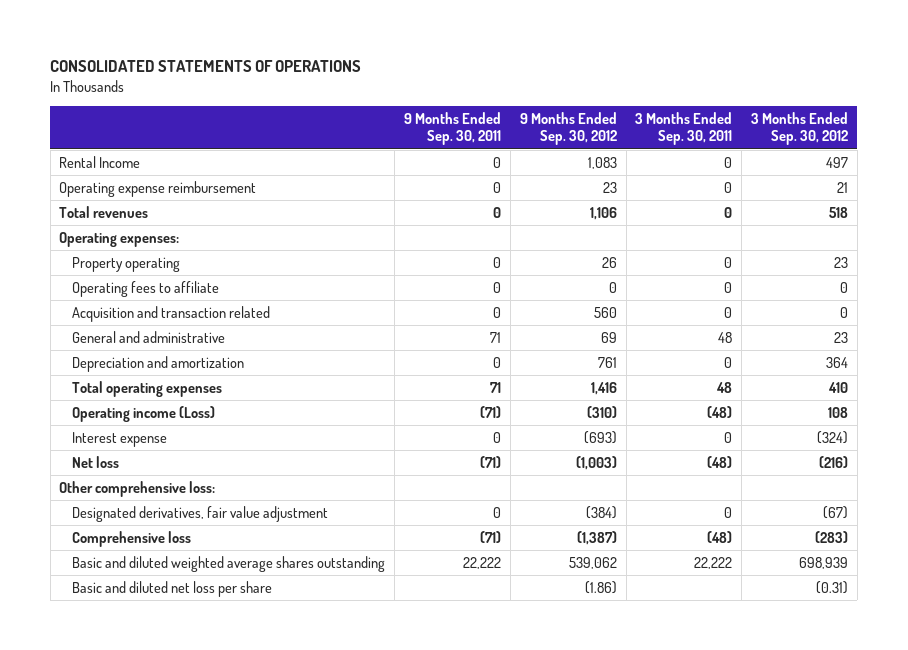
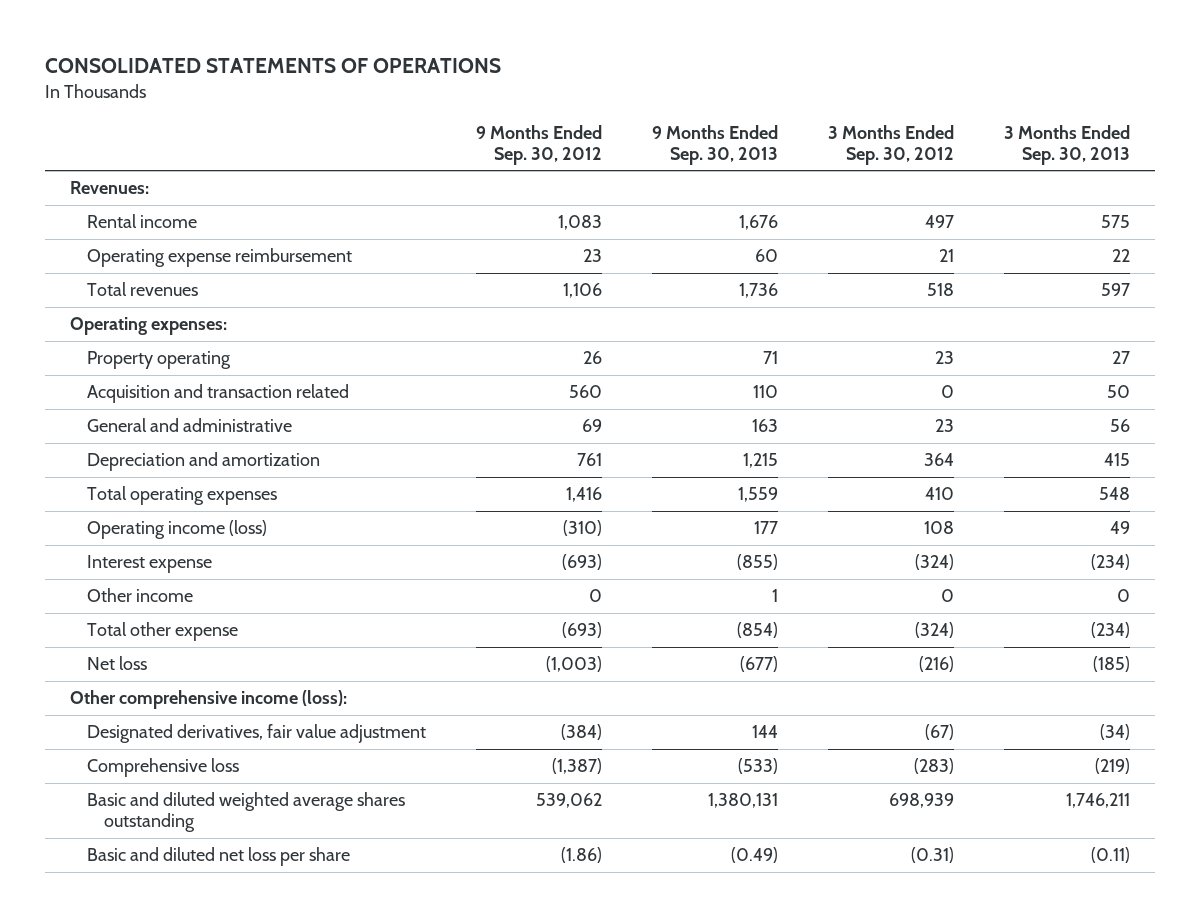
[404,112,502,146] 9 Months Ended Sep. 30, 2011 -> none
[635,112,733,146] 3 Months Ended Sep. 30, 2011 -> none
none -> [652,124,779,165] 9 Months Ended Sep. 30, 2013
none -> [1004,124,1131,165] 3 Months Ended Sep. 30, 2013
none -> [69,181,149,195] Revenues:
[59,155,141,168] Rental Income -> [86,214,197,229] Rental income
[72,280,220,297] Operating fees to affiliate -> none
[72,405,216,422] Operating income (Loss) -> [86,520,267,540] Operating income (loss)
none -> [86,588,193,603] Other income
none -> [86,622,238,642] Total other expense
[59,480,216,497] Other comprehensive loss: -> [69,690,347,710] Other comprehensive income (loss):

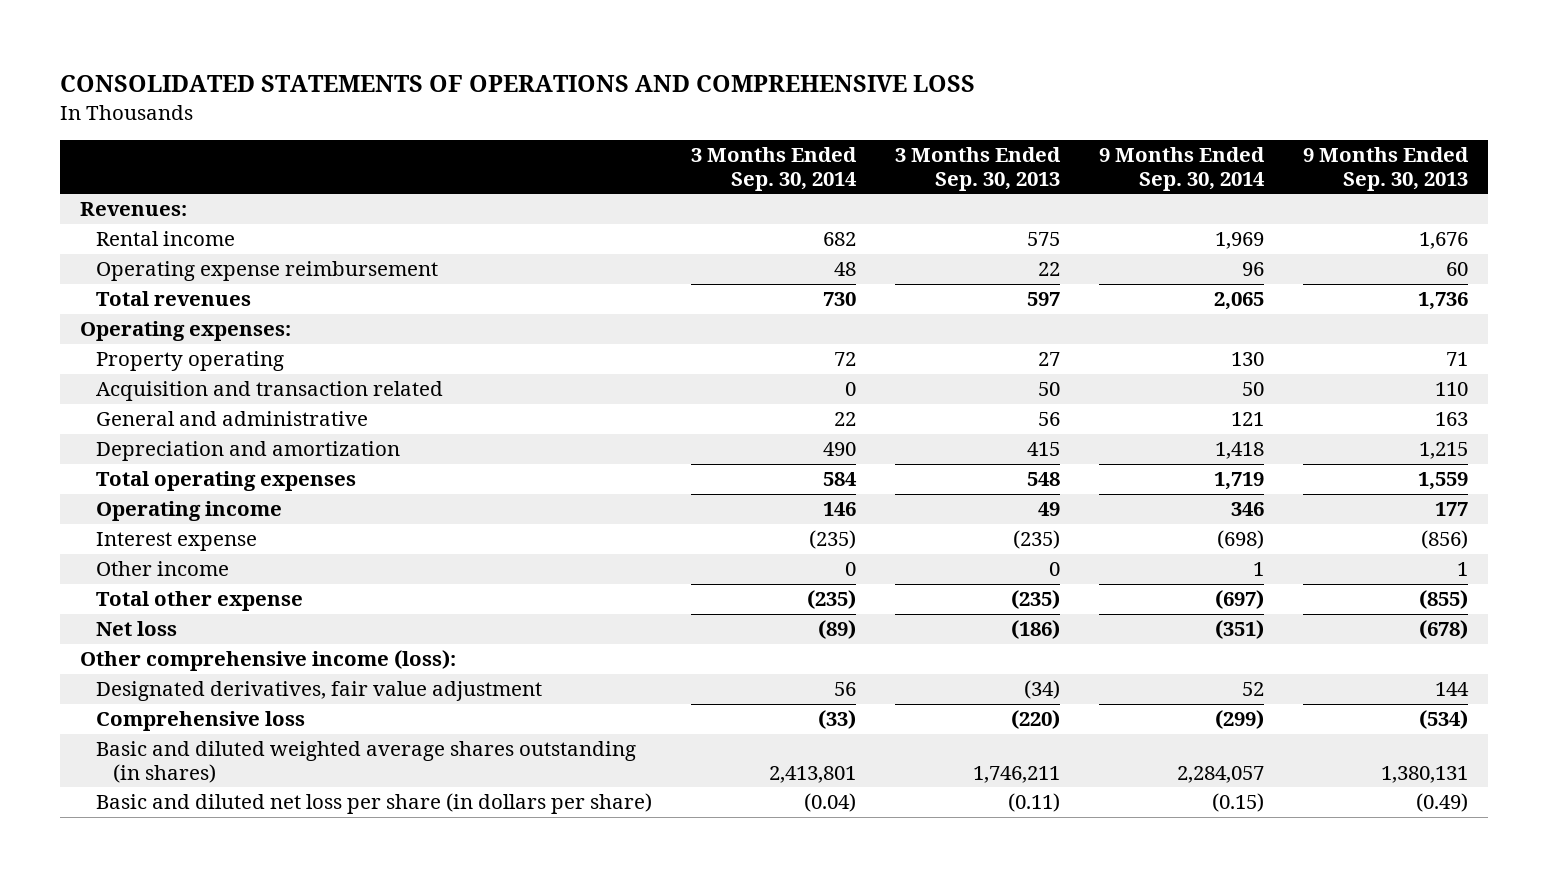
[44,57,501,73] CONSOLIDATED STATEMENTS OF OPERATIONS -> [60,74,976,92] CONSOLIDATED STATEMENTS OF OPERATIONS AND COMPREHENSIVE LOSS
[476,124,603,165] 9 Months Ended Sep. 30, 2012 -> none
[828,124,955,165] 3 Months Ended Sep. 30, 2012 -> none
none -> [691,147,858,191] 3 Months Ended Sep. 30, 2014
none -> [1099,147,1266,191] 9 Months Ended Sep. 30, 2014
[86,520,267,540] Operating income (loss) -> [96,501,283,522] Operating income
[737,554,779,571] (855) -> [1421,530,1469,550] (856)
[1091,554,1131,571] (234) -> [1013,530,1061,550] (235)
[737,622,779,639] (854) -> [1419,590,1469,610] (855)
[1091,622,1131,639] (234) -> [1011,590,1061,610] (235)
[740,656,779,673] (677) -> [1419,620,1469,640] (678)
[1093,656,1131,673] (185) -> [1011,620,1061,640] (186)
[738,758,779,775] (533) -> [1419,710,1469,730] (534)
[1095,758,1131,775] (219) -> [1011,710,1061,730] (220)
[86,792,405,833] Basic and diluted weighted average shares outstanding -> [96,741,637,783] Basic and diluted weighted average shares outstanding (in shares)
[86,847,350,867] Basic and diluted net loss per share -> [96,793,653,815] Basic and diluted net loss per share (in dollars per share)

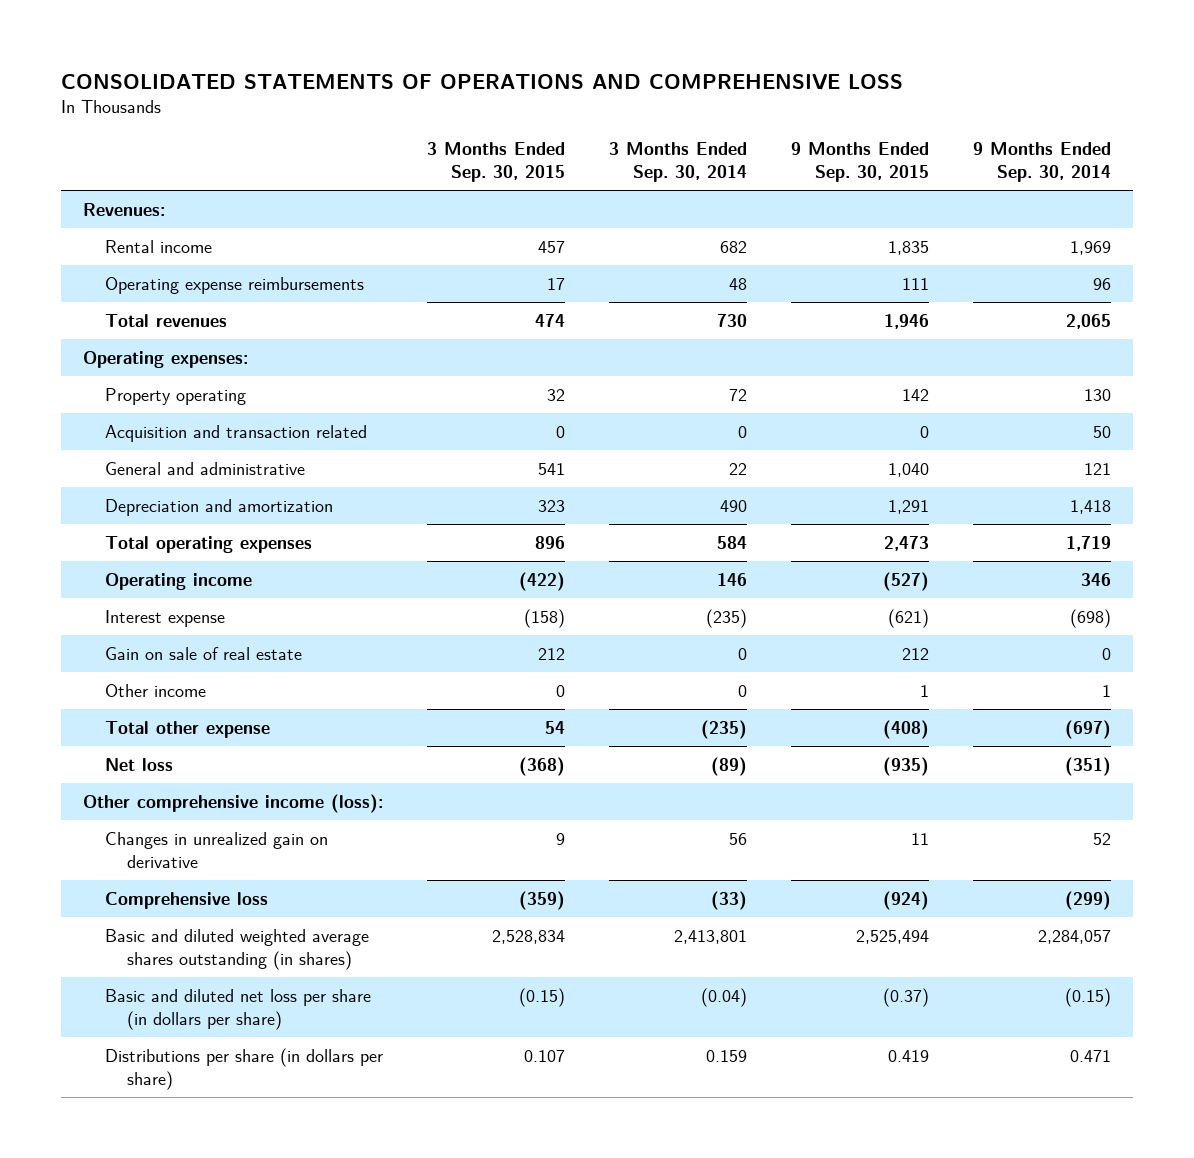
[895,147,1062,191] 3 Months Ended Sep. 30, 2013 -> none
[1303,147,1470,191] 9 Months Ended Sep. 30, 2013 -> none
none -> [427,142,566,183] 3 Months Ended Sep. 30, 2015
none -> [791,142,930,183] 9 Months Ended Sep. 30, 2015
[96,261,439,282] Operating expense reimbursement -> [105,276,365,294] Operating expense reimbursements
none -> [105,646,303,660] Gain on sale of real estate
[96,681,543,702] Designated derivatives, fair value adjustment -> [105,831,329,868] Changes in unrealized gain on derivative
none -> [105,1047,384,1090] Distributions per share (in dollars per share)

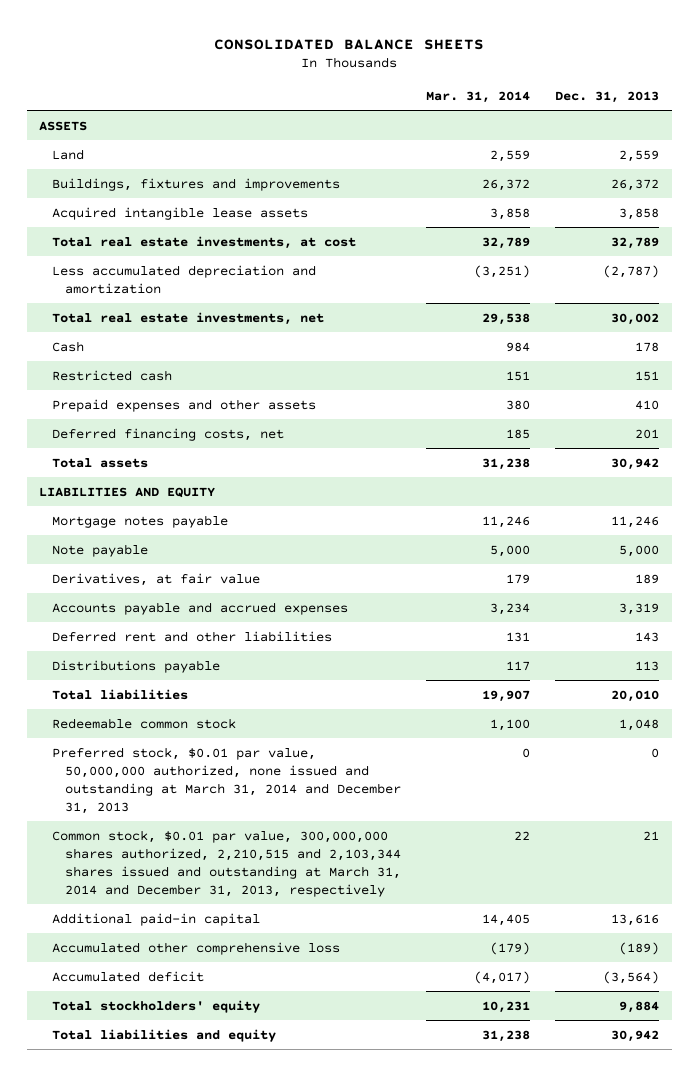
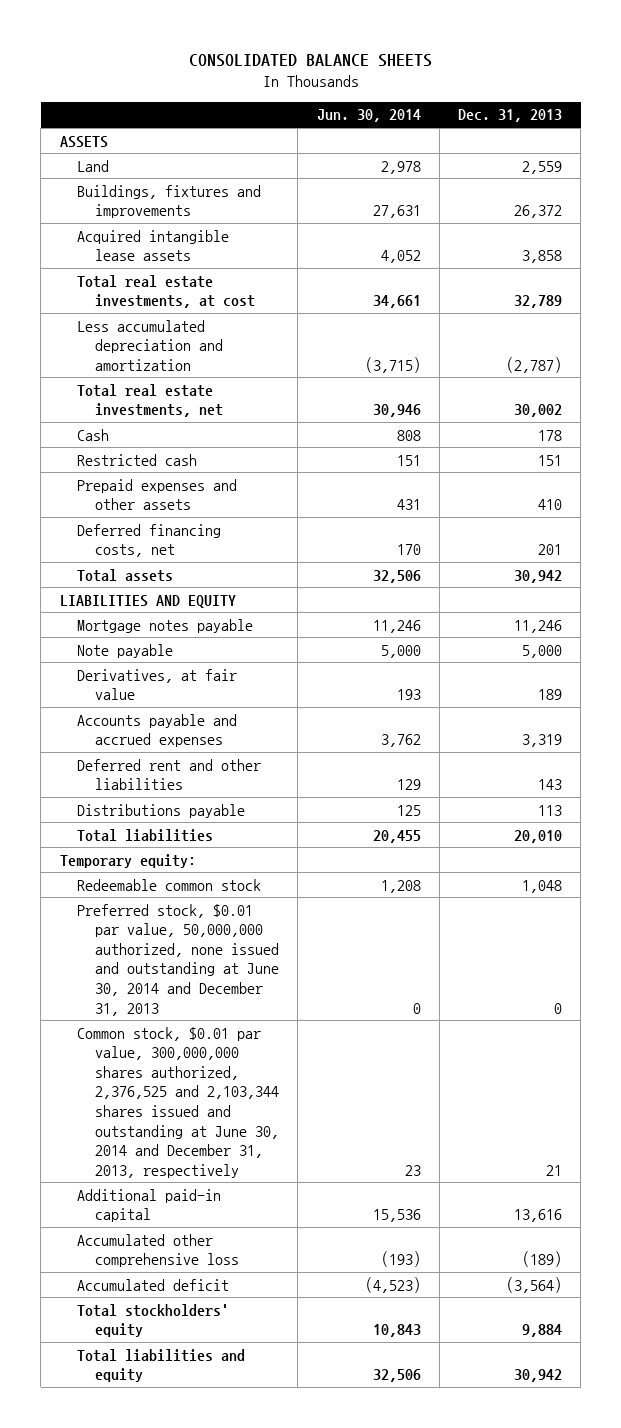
[425,91,530,104] Mar. 31, 2014 -> none
none -> [316,109,421,123] Jun. 30, 2014
none -> [59,853,196,868] Temporary equity:
[52,746,401,814] Preferred stock, $0.01 par value, 50,000,000 authorized, none issued and outstanding at March 31, 2014 and December 31, 2013 -> [77,903,280,1016] Preferred stock, $0.01 par value, 50,000,000 authorized, none issued and outstanding at June 30, 2014 and December 31, 2013
[52,829,401,897] Common stock, $0.01 par value, 300,000,000 shares authorized, 2,210,515 and 2,103,344 shares issued and outstanding at March 31, 2014 and December 31, 2013, respectively -> [77,1026,280,1178] Common stock, $0.01 par value, 300,000,000 shares authorized, 2,376,525 and 2,103,344 shares issued and outstanding at June 30, 2014 and December 31, 2013, respectively

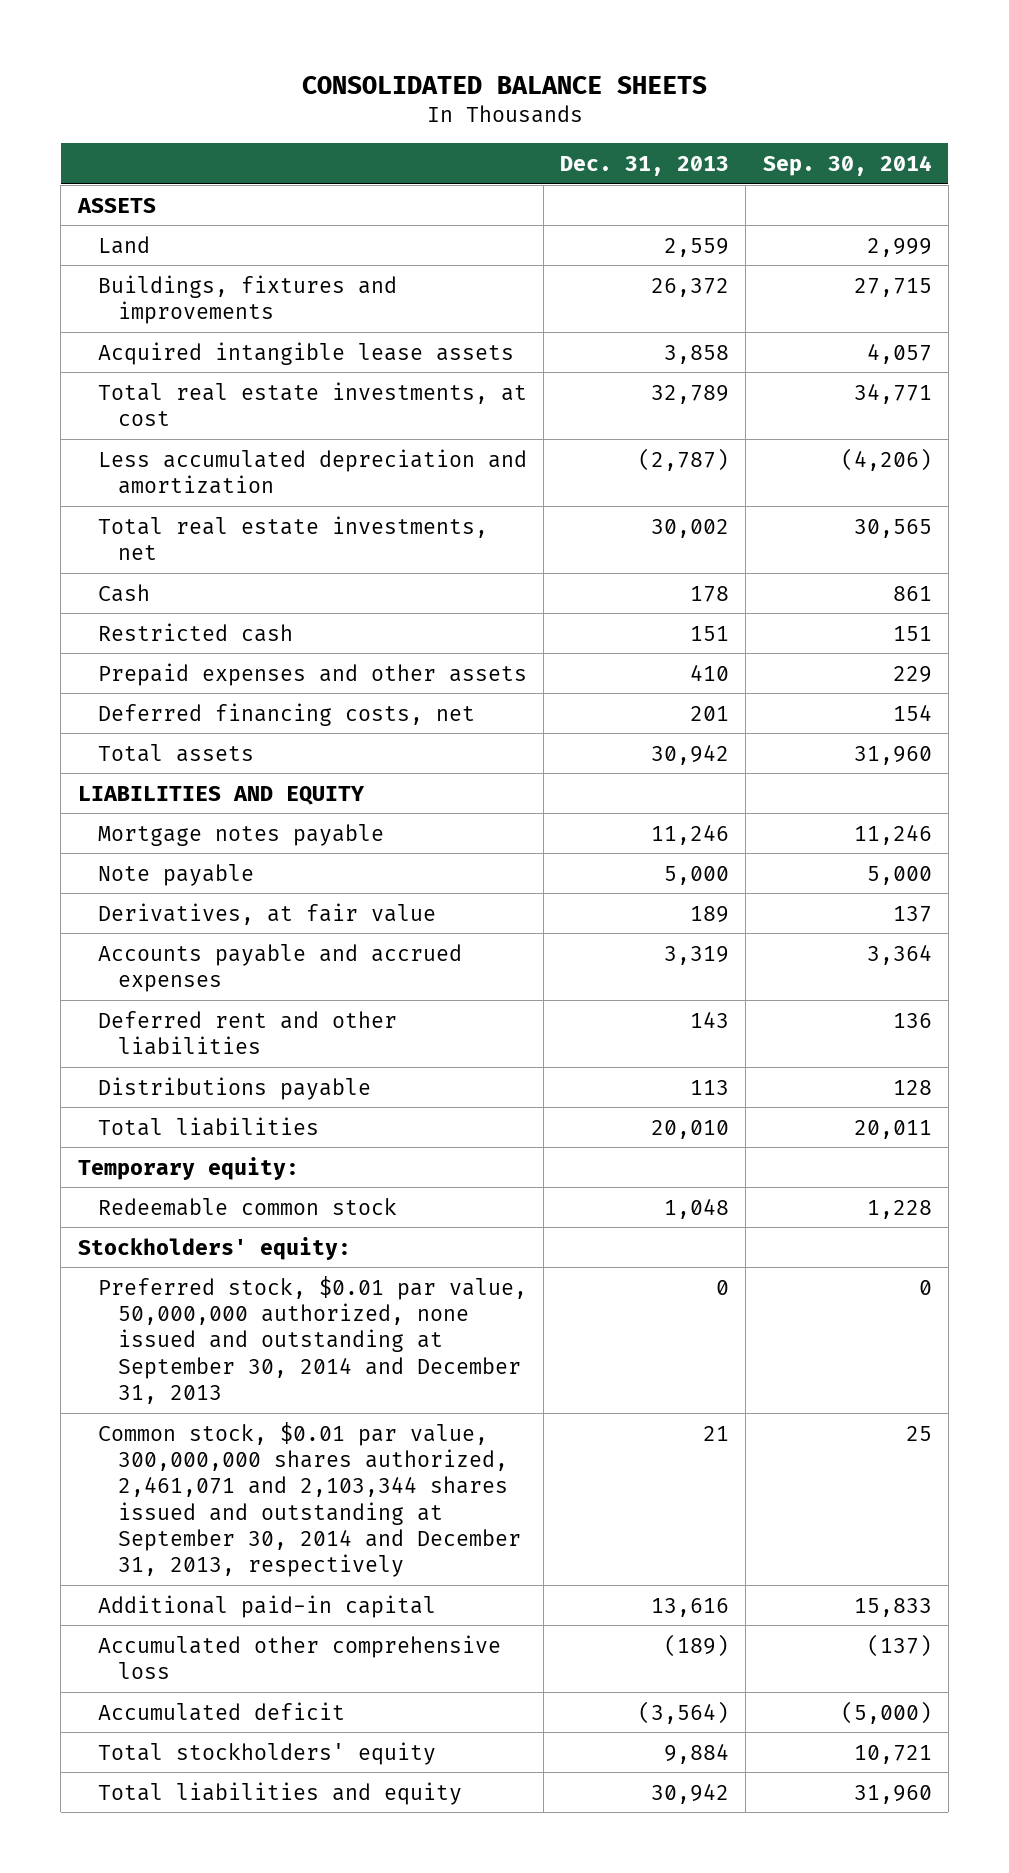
[316,109,421,123] Jun. 30, 2014 -> none
none -> [762,154,932,176] Sep. 30, 2014
none -> [77,1236,351,1260] Stockholders' equity:
[77,903,280,1016] Preferred stock, $0.01 par value, 50,000,000 authorized, none issued and outstanding at June 30, 2014 and December 31, 2013 -> [97,1275,527,1405] Preferred stock, $0.01 par value, 50,000,000 authorized, none issued and outstanding at September 30, 2014 and December 31, 2013
[77,1026,280,1178] Common stock, $0.01 par value, 300,000,000 shares authorized, 2,376,525 and 2,103,344 shares issued and outstanding at June 30, 2014 and December 31, 2013, respectively -> [97,1421,521,1578] Common stock, $0.01 par value, 300,000,000 shares authorized, 2,461,071 and 2,103,344 shares issued and outstanding at September 30, 2014 and December 31, 2013, respectively

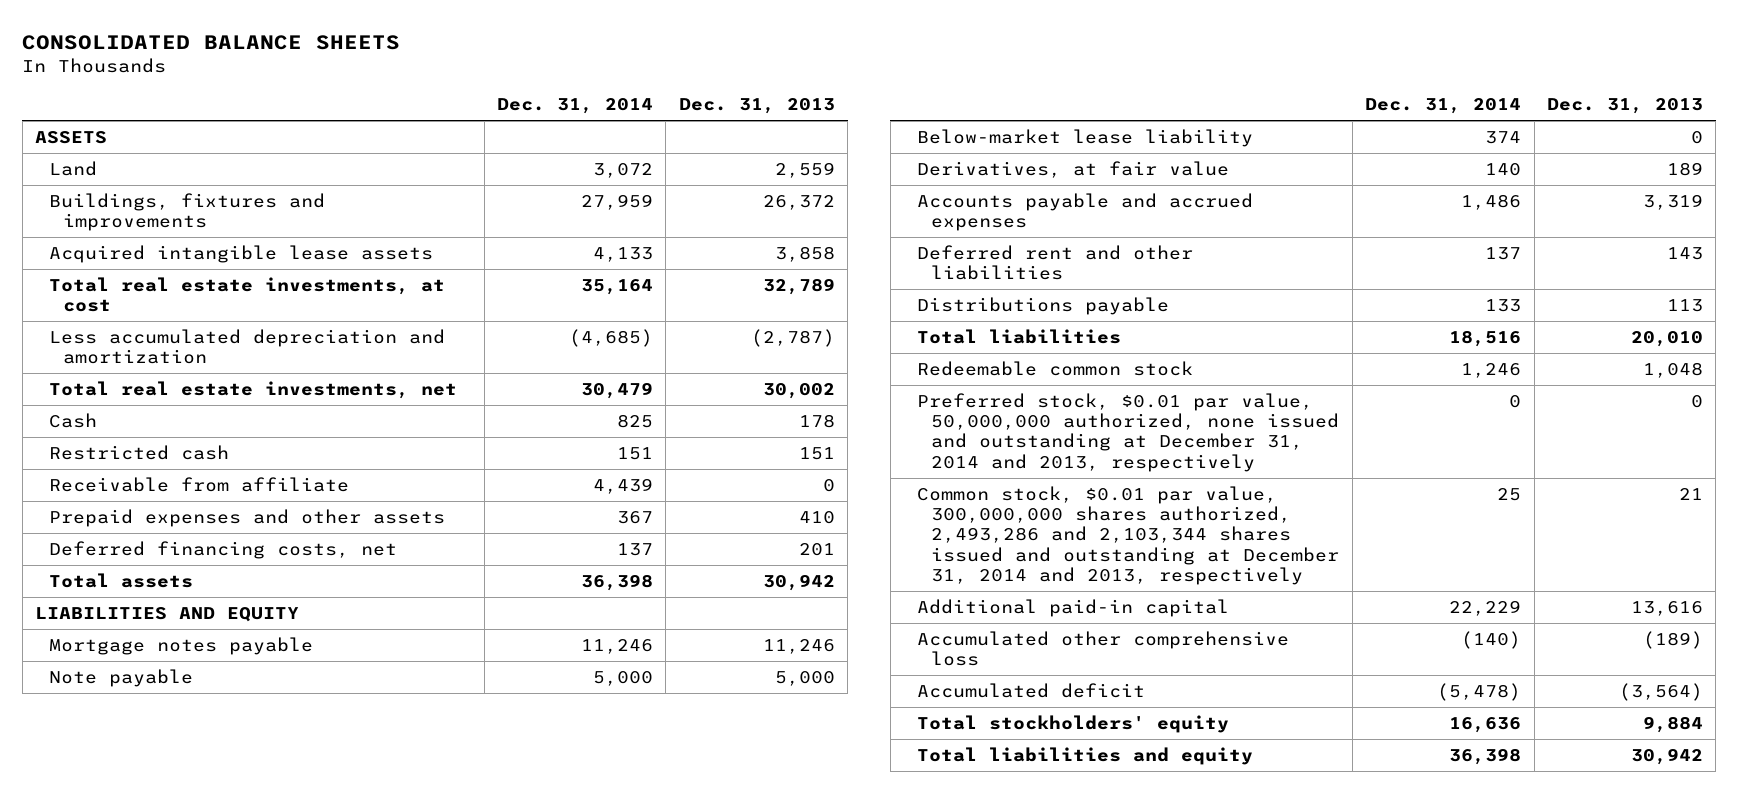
[762,154,932,176] Sep. 30, 2014 -> none
none -> [497,98,654,115] Dec. 31, 2014
none -> [49,476,350,492] Receivable from affiliate
none -> [917,128,1254,147] Below-market lease liability
[77,1156,299,1180] Temporary equity: -> none
[77,1236,351,1260] Stockholders' equity: -> none
[97,1275,527,1405] Preferred stock, $0.01 par value, 50,000,000 authorized, none issued and outstanding at September 30, 2014 and December 31, 2013 -> [917,392,1340,472] Preferred stock, $0.01 par value, 50,000,000 authorized, none issued and outstanding at December 31, 2014 and 2013, respectively
[97,1421,521,1578] Common stock, $0.01 par value, 300,000,000 shares authorized, 2,461,071 and 2,103,344 shares issued and outstanding at September 30, 2014 and December 31, 2013, respectively -> [917,485,1340,586] Common stock, $0.01 par value, 300,000,000 shares authorized, 2,493,286 and 2,103,344 shares issued and outstanding at December 31, 2014 and 2013, respectively

